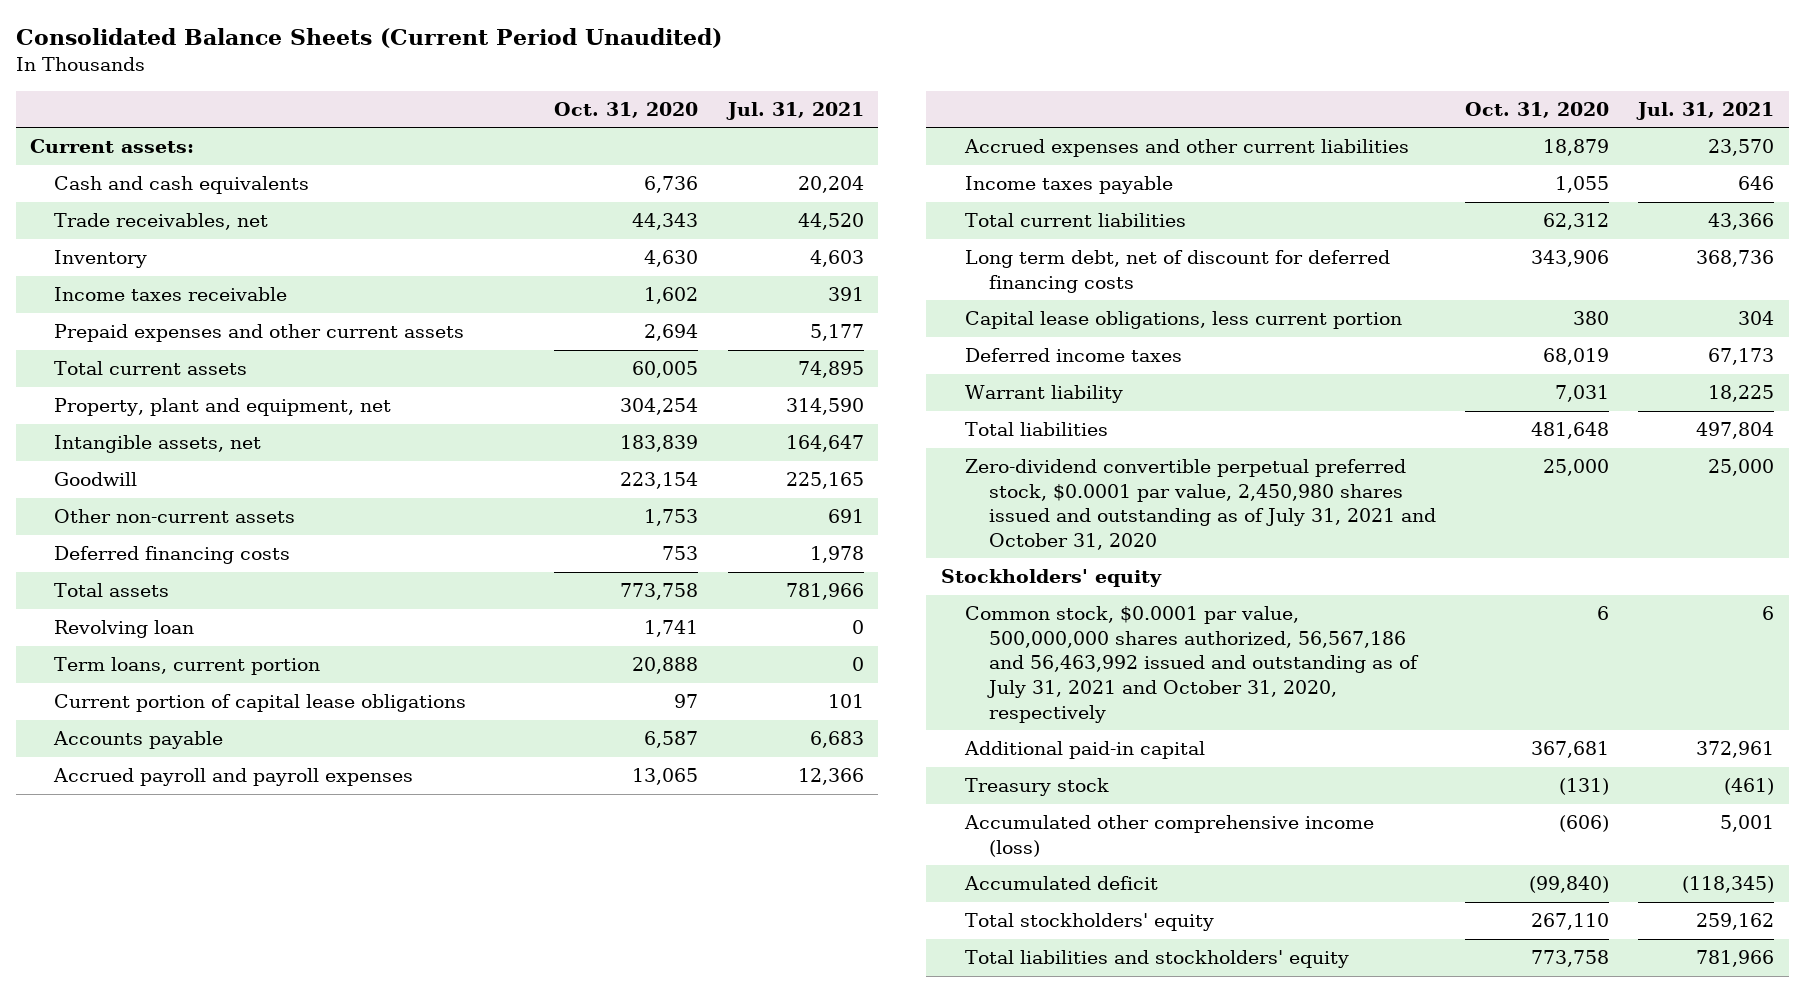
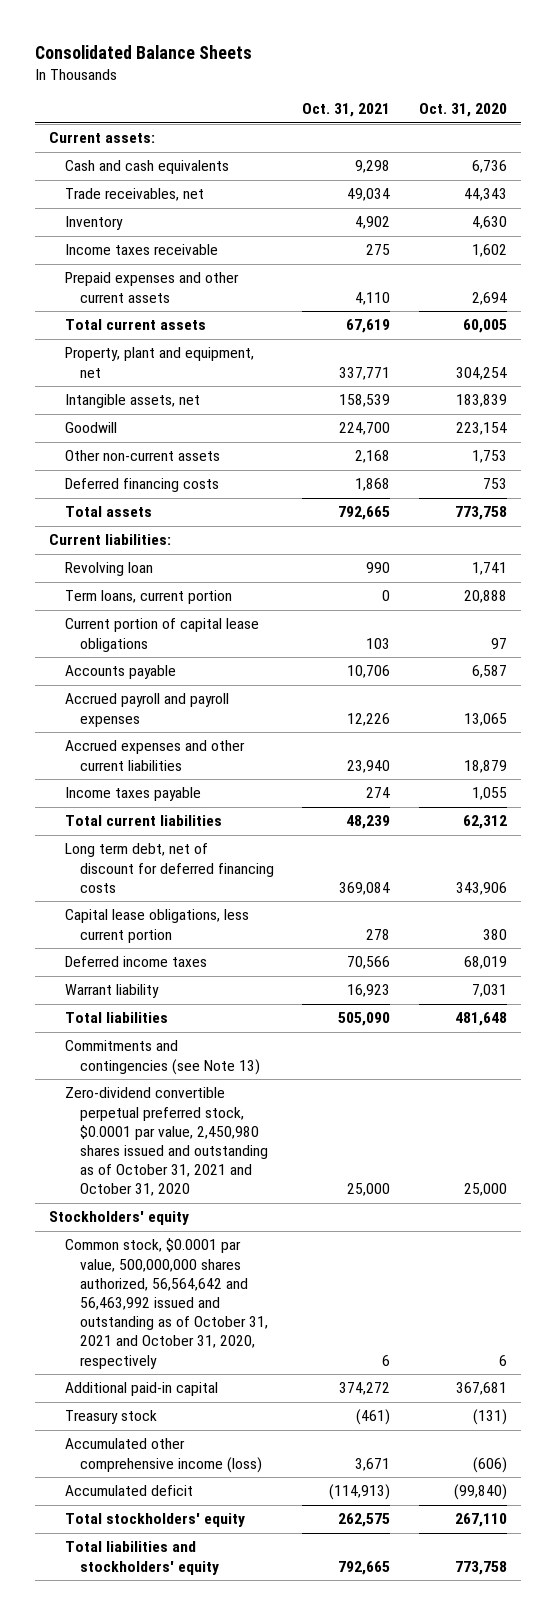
[15,28,722,49] Consolidated Balance Sheets (Current Period Unaudited) -> [34,44,252,59] Consolidated Balance Sheets
[725,101,864,120] Jul. 31, 2021 -> none
none -> [302,103,391,118] Oct. 31, 2021
none -> [49,534,172,546] Current liabilities:
none -> [64,1040,261,1075] Commitments and contingencies (see Note 13)
[964,459,1436,550] Zero-dividend convertible perpetual preferred stock, $0.0001 par value, 2,450,980 shares issued and outstanding as of July 31, 2021 and October 31, 2020 -> [64,1087,269,1197] Zero-dividend convertible perpetual preferred stock, $0.0001 par value, 2,450,980 shares issued and outstanding as of October 31, 2021 and October 31, 2020
[964,606,1419,723] Common stock, $0.0001 par value, 500,000,000 shares authorized, 56,567,186 and 56,463,992 issued and outstanding as of July 31, 2021 and October 31, 2020, respectively -> [64,1238,269,1369] Common stock, $0.0001 par value, 500,000,000 shares authorized, 56,564,642 and 56,463,992 issued and outstanding as of October 31, 2021 and October 31, 2020, respectively

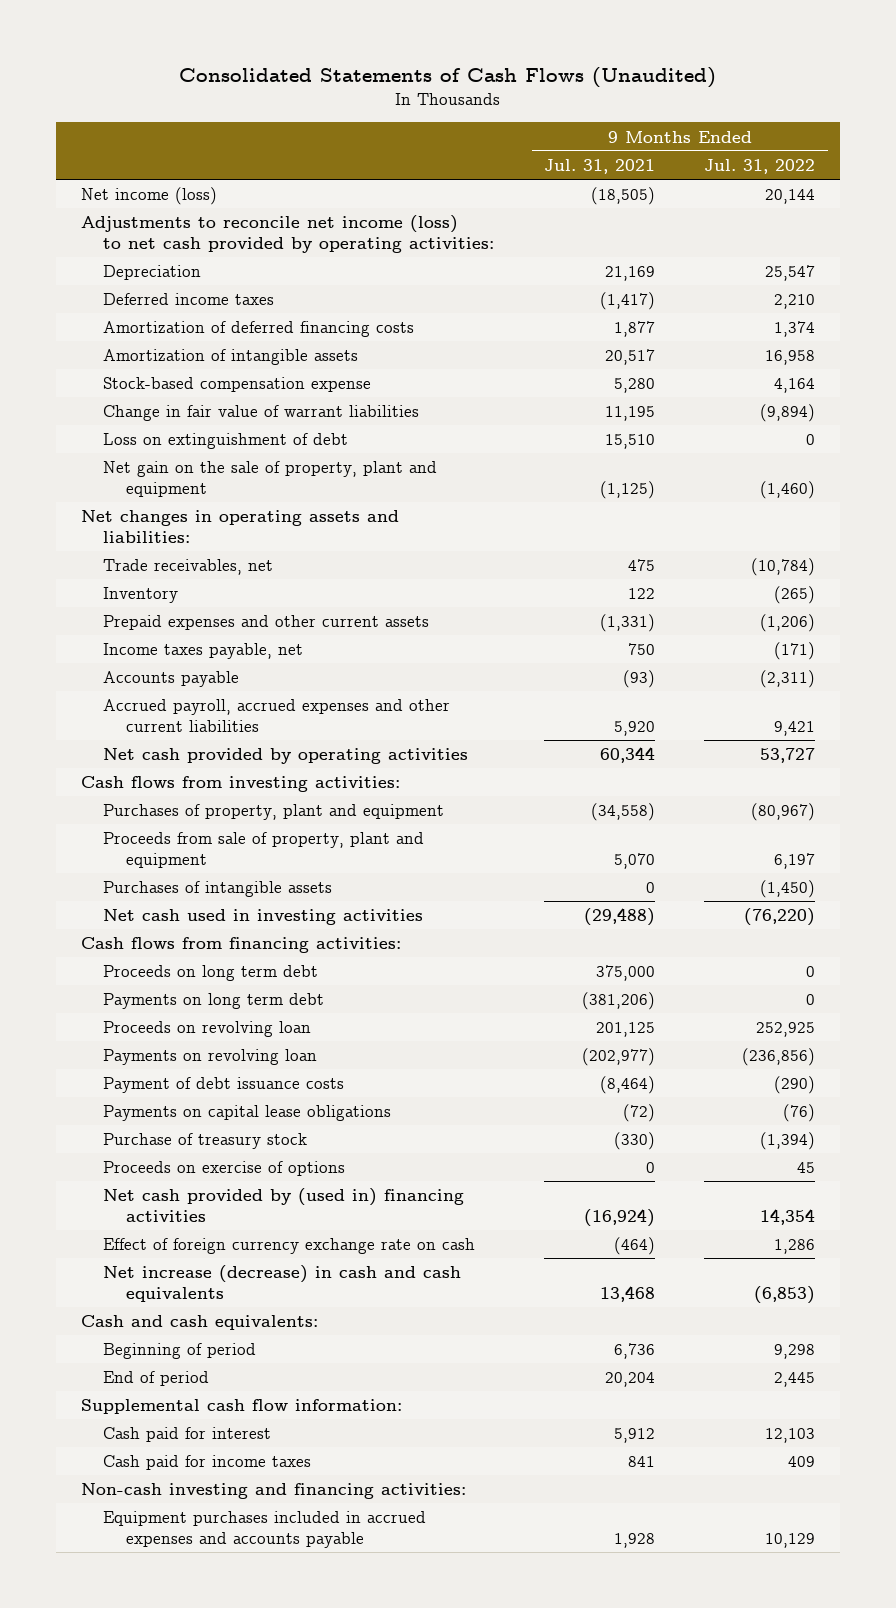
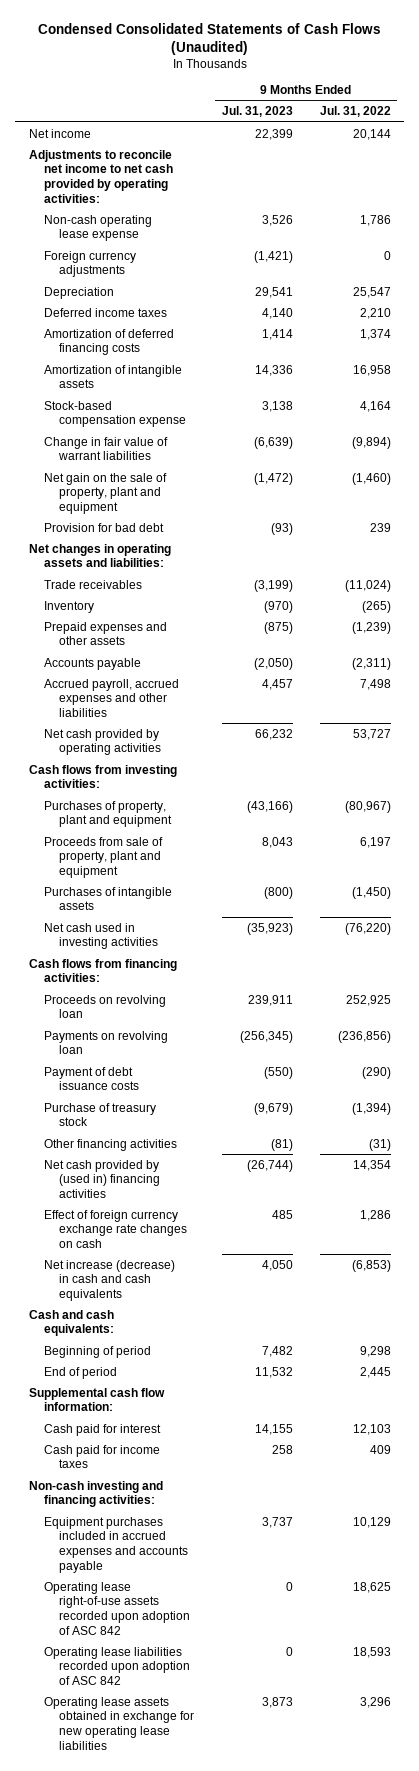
[178,67,716,89] Consolidated Statements of Cash Flows (Unaudited) -> [37,22,381,55] Condensed Consolidated Statements of Cash Flows (Unaudited)
[543,158,655,174] Jul. 31, 2021 -> none
none -> [221,106,293,118] Jul. 31, 2023
[80,187,217,206] Net income (loss) -> [28,128,91,138] Net income
[80,215,495,253] Adjustments to reconcile net income (loss) to net cash provided by operating activities: -> [28,149,174,203] Adjustments to reconcile net income to net cash provided by operating activities:
none -> [44,214,153,242] Non-cash operating lease expense
none -> [44,250,137,278] Foreign currency adjustments
[103,433,349,450] Loss on extinguishment of debt -> none
none -> [44,522,165,532] Provision for bad debt
[103,559,274,576] Trade receivables, net -> [44,579,143,589] Trade receivables
[751,558,816,577] (10,784) -> [344,579,391,592] (11,024)
[103,643,304,660] Income taxes payable, net -> none
[103,615,430,631] Prepaid expenses and other current assets -> [44,621,168,646] Prepaid expenses and other assets
[760,614,816,633] (1,206) -> [351,621,391,634] (1,239)
[103,699,451,732] Accrued payroll, accrued expenses and other current liabilities -> [44,678,180,718] Accrued payroll, accrued expenses and other liabilities
[774,720,816,736] 9,421 -> [359,678,391,690] 7,498
[103,965,319,982] Proceeds on long term debt -> none
[103,993,325,1010] Payments on long term debt -> none
[103,1105,392,1122] Payments on capital lease obligations -> none
[103,1161,346,1177] Proceeds on exercise of options -> none
none -> [44,1138,178,1151] Other financing activities
[103,1238,476,1255] Effect of foreign currency exchange rate on cash -> [44,1209,188,1249] Effect of foreign currency exchange rate changes on cash
none -> [44,1581,191,1635] Operating lease right-of-use assets recorded upon adoption of ASC 842
none -> [44,1646,191,1686] Operating lease liabilities recorded upon adoption of ASC 842
none -> [44,1696,195,1750] Operating lease assets obtained in exchange for new operating lease liabilities

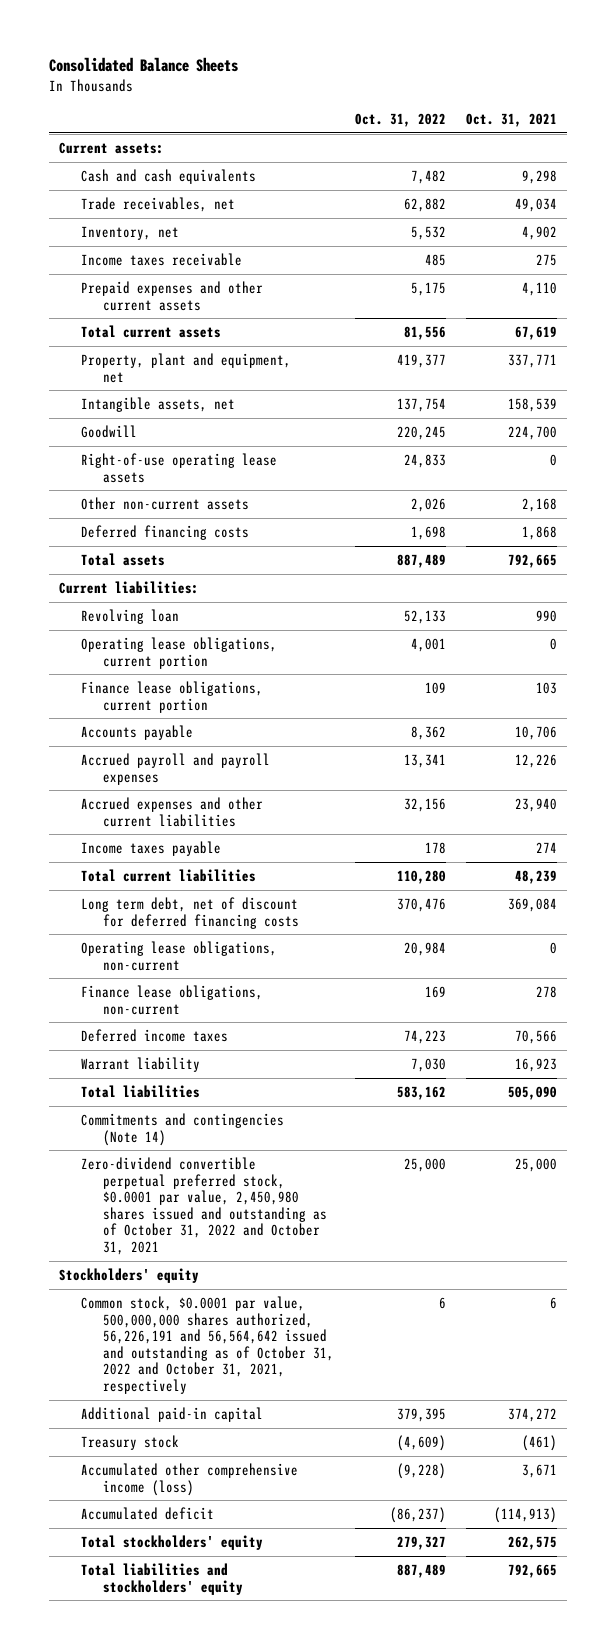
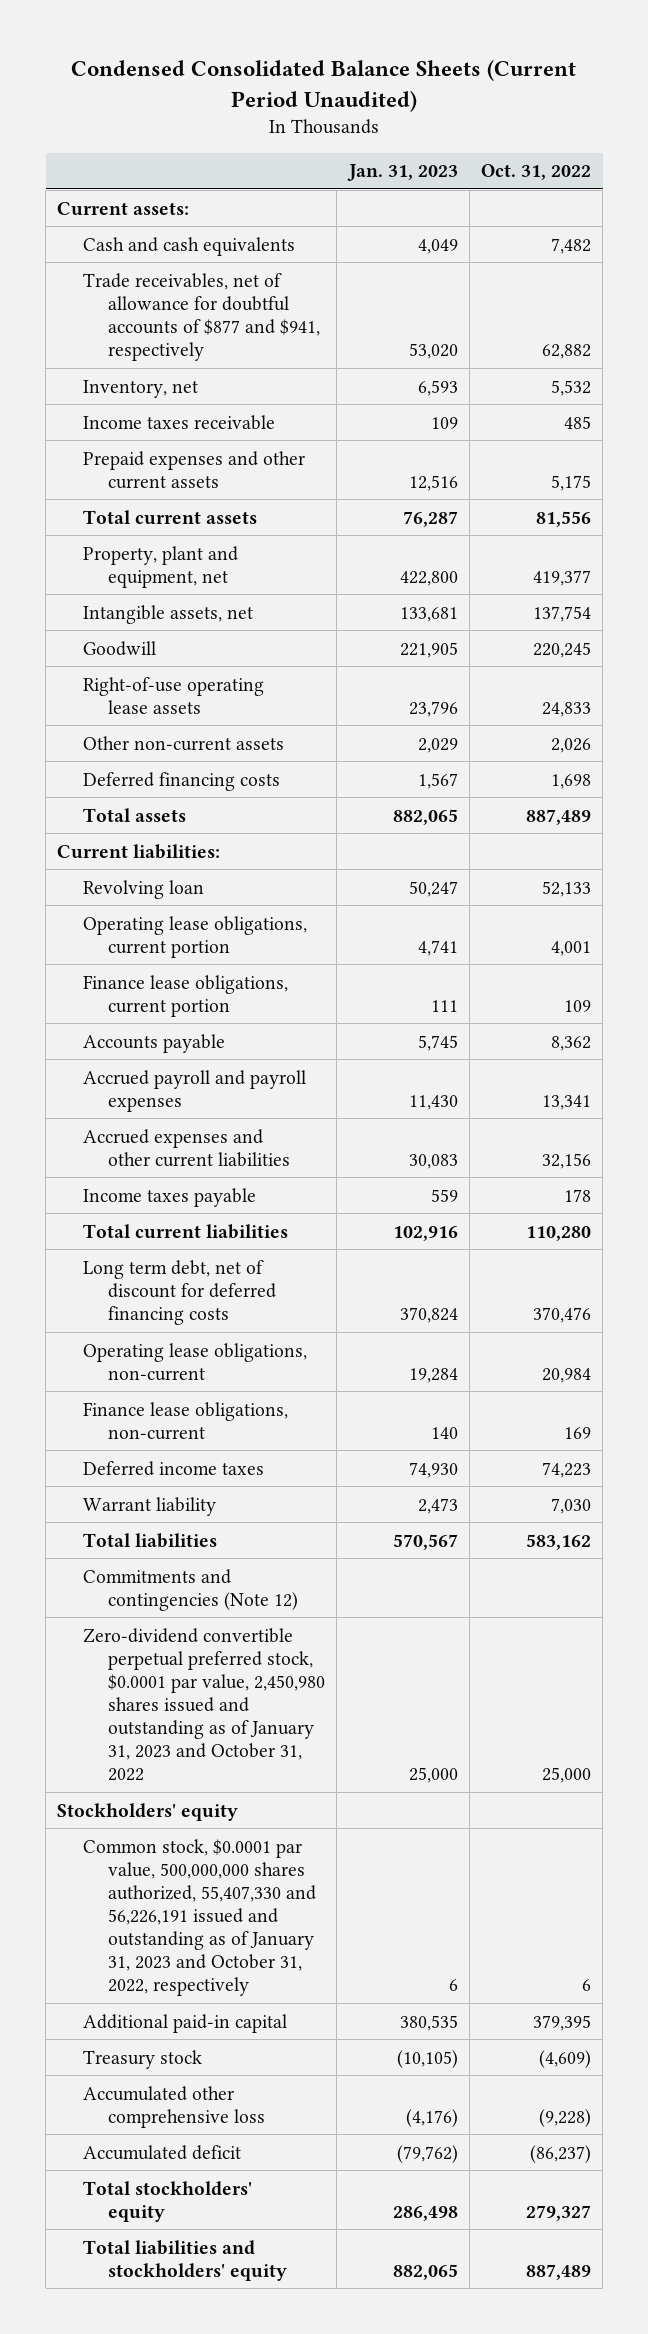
[48,57,238,73] Consolidated Balance Sheets -> [71,60,577,112] Condensed Consolidated Balance Sheets (Current Period Unaudited)
[465,112,557,127] Oct. 31, 2021 -> none
none -> [346,164,458,182] Jan. 31, 2023
[81,196,236,212] Trade receivables, net -> [82,272,320,361] Trade receivables, net of allowance for doubtful accounts of $877 and $941, respectively
[81,1112,285,1146] Commitments and contingencies (Note 14) -> [82,1568,298,1611] Commitments and contingencies (Note 12)
[81,1156,328,1256] Zero-dividend convertible perpetual preferred stock, $0.0001 par value, 2,450,980 shares issued and outstanding as of October 31, 2022 and October 31, 2021 -> [82,1627,325,1782] Zero-dividend convertible perpetual preferred stock, $0.0001 par value, 2,450,980 shares issued and outstanding as of January 31, 2023 and October 31, 2022
[81,1295,335,1395] Common stock, $0.0001 par value, 500,000,000 shares authorized, 56,226,191 and 56,564,642 issued and outstanding as of October 31, 2022 and October 31, 2021, respectively -> [82,1838,316,1997] Common stock, $0.0001 par value, 500,000,000 shares authorized, 55,407,330 and 56,226,191 issued and outstanding as of January 31, 2023 and October 31, 2022, respectively
[81,1462,299,1496] Accumulated other comprehensive income (loss) -> [82,2085,265,2128] Accumulated other comprehensive loss

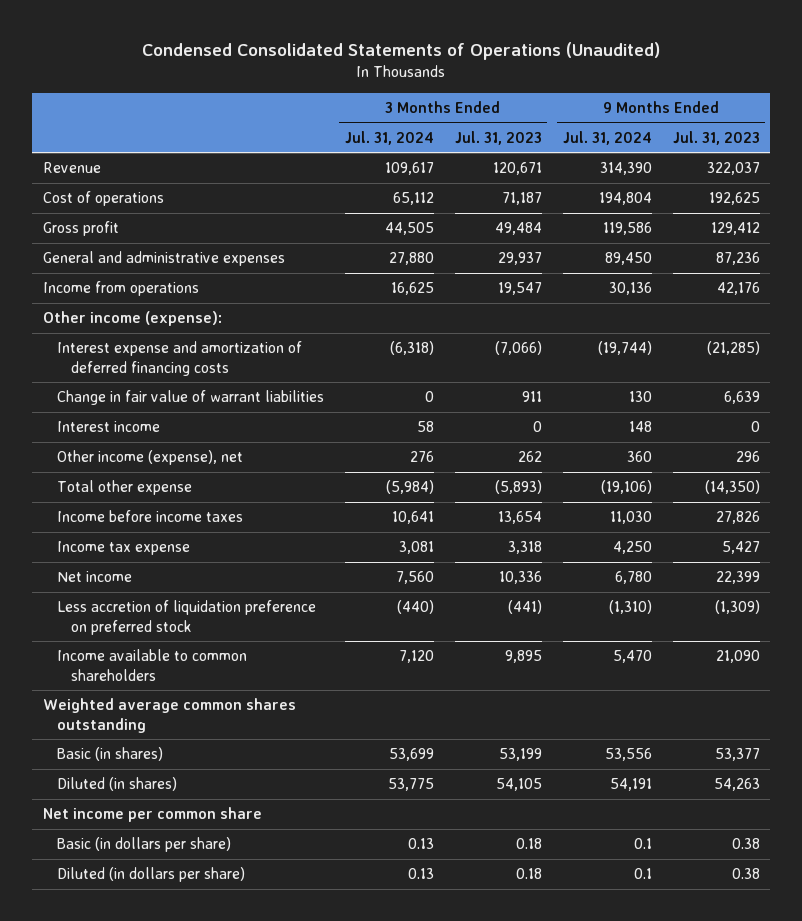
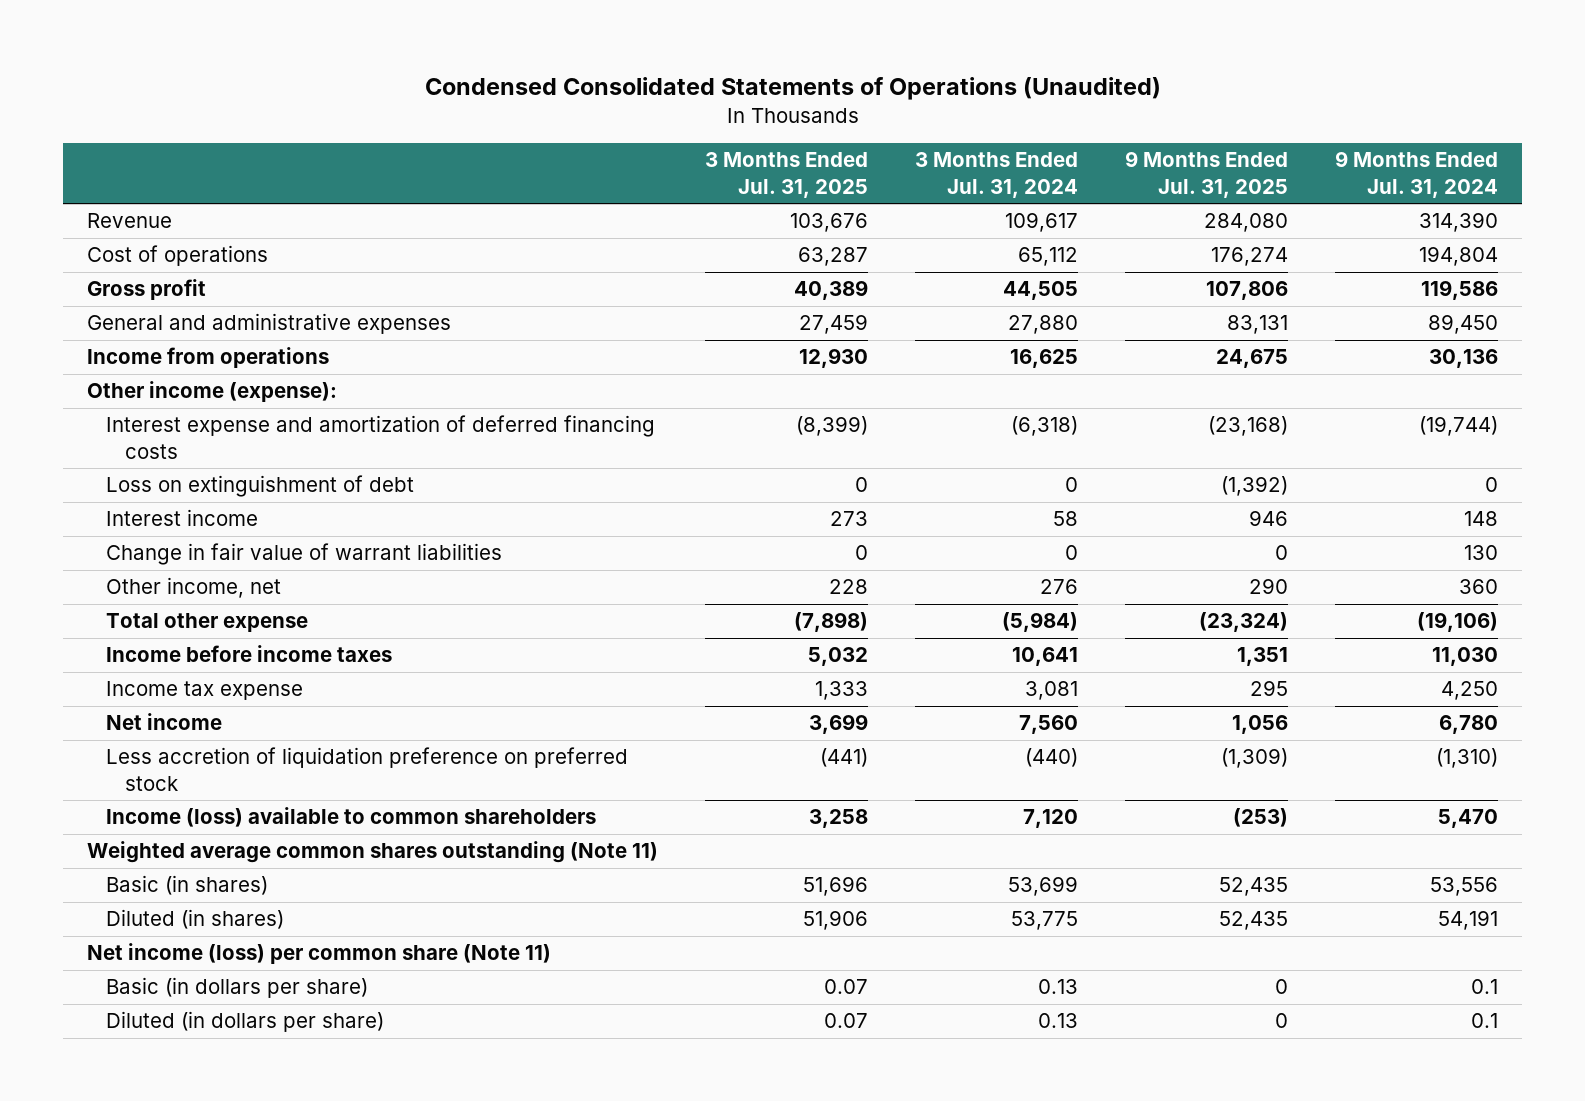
[454,130,542,145] Jul. 31, 2023 -> none
[672,130,760,145] Jul. 31, 2023 -> none
none -> [704,152,868,198] 3 Months Ended Jul. 31, 2025
none -> [1125,151,1289,198] 9 Months Ended Jul. 31, 2025
none -> [105,475,414,498] Loss on extinguishment of debt
[56,390,324,406] Change in fair value of warrant liabilities -> [105,543,502,566] Change in fair value of warrant liabilities
[56,450,243,466] Other income (expense), net -> [105,577,281,599] Other income, net
[56,649,247,681] Income available to common shareholders -> [105,807,596,828] Income (loss) available to common shareholders
[42,698,296,733] Weighted average common shares outstanding -> [86,841,658,864] Weighted average common shares outstanding (Note 11)
[42,807,262,823] Net income per common share -> [86,943,551,965] Net income (loss) per common share (Note 11)

